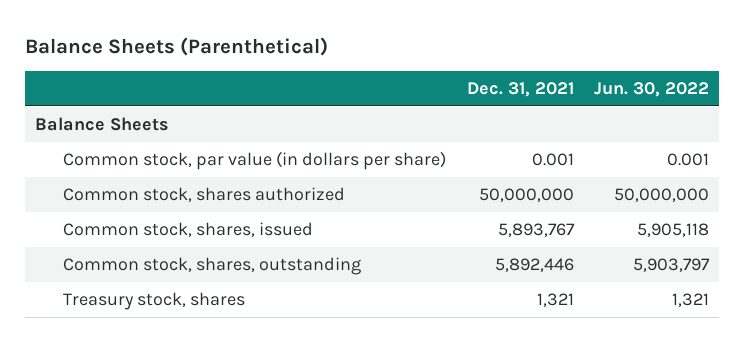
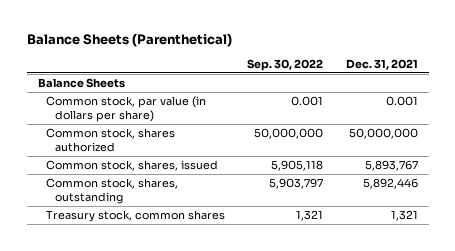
[594,81,710,97] Jun. 30, 2022 -> none
none -> [247,58,324,71] Sep. 30, 2022
[63,292,246,311] Treasury stock, shares -> [46,209,226,222] Treasury stock, common shares

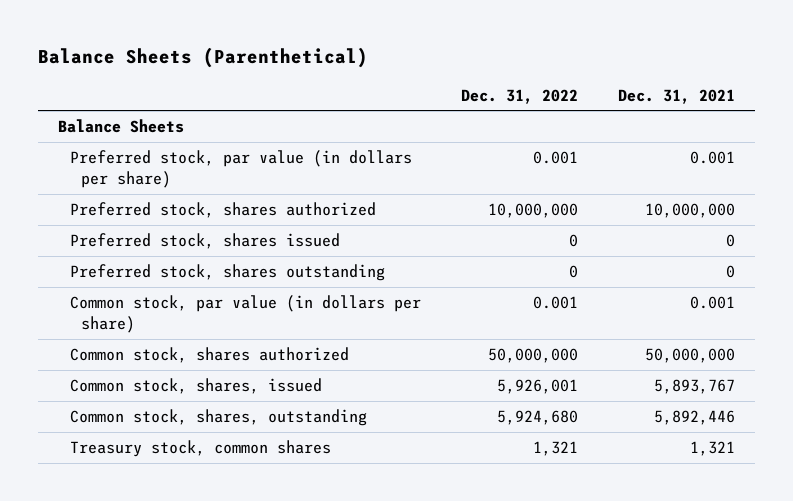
[247,58,324,71] Sep. 30, 2022 -> none
none -> [460,88,578,104] Dec. 31, 2022
none -> [69,150,412,189] Preferred stock, par value (in dollars per share)
none -> [69,202,376,219] Preferred stock, shares authorized
none -> [69,233,340,250] Preferred stock, shares issued
none -> [69,264,385,282] Preferred stock, shares outstanding

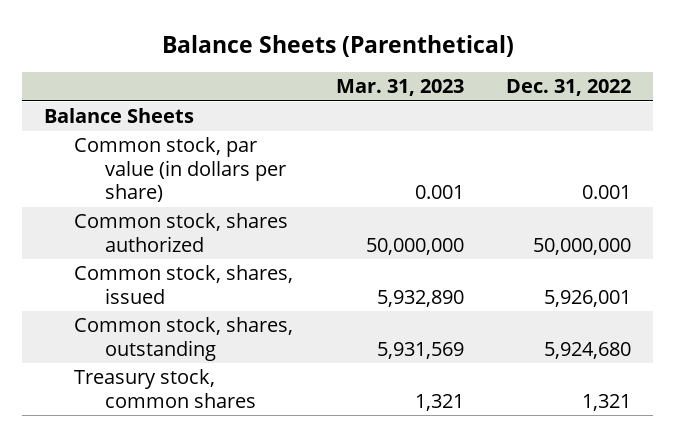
[617,88,735,104] Dec. 31, 2021 -> none
none -> [335,79,464,97] Mar. 31, 2023
[69,150,412,189] Preferred stock, par value (in dollars per share) -> none
[69,202,376,219] Preferred stock, shares authorized -> none
[69,233,340,250] Preferred stock, shares issued -> none
[69,264,385,282] Preferred stock, shares outstanding -> none

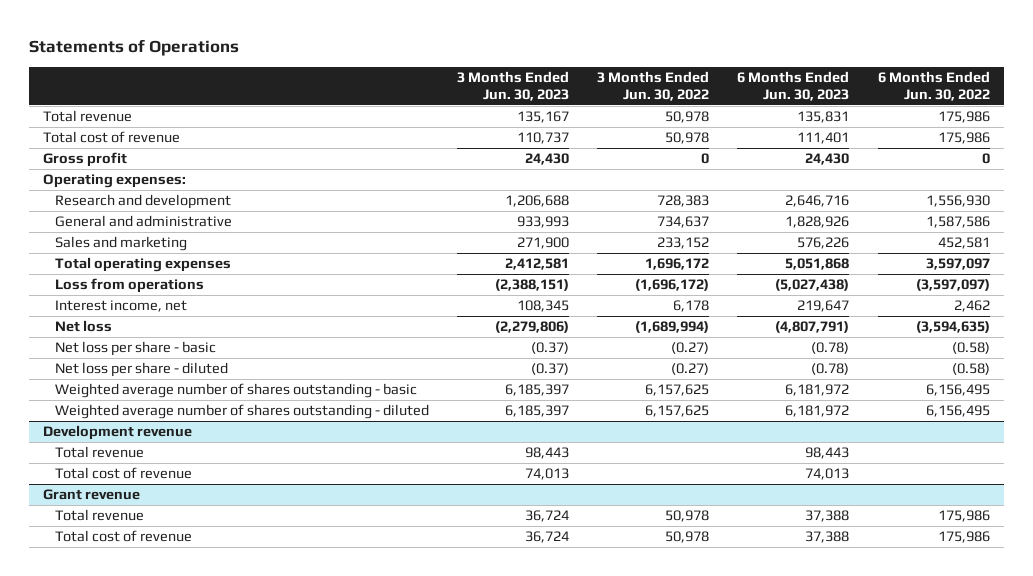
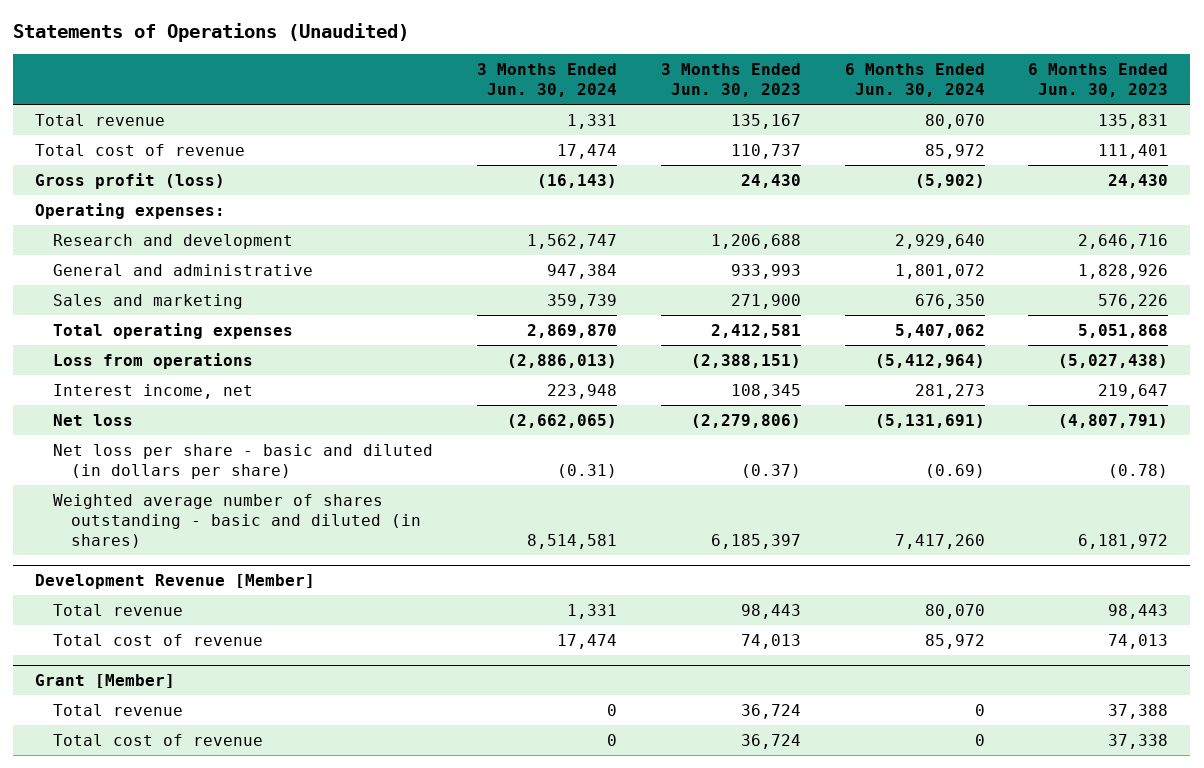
[29,39,240,57] Statements of Operations -> [13,23,410,43] Statements of Operations (Unaudited)
[597,70,710,102] 3 Months Ended Jun. 30, 2022 -> none
[877,70,990,102] 6 Months Ended Jun. 30, 2022 -> none
none -> [476,62,617,97] 3 Months Ended Jun. 30, 2024
none -> [844,62,985,97] 6 Months Ended Jun. 30, 2024
[43,152,128,168] Gross profit -> [35,172,226,189] Gross profit (loss)
[55,362,229,378] Net loss per share - diluted -> none
[55,404,430,420] Weighted average number of shares outstanding - diluted -> none
[55,341,217,357] Net loss per share - basic -> [52,443,433,479] Net loss per share - basic and diluted (in dollars per share)
[55,383,418,399] Weighted average number of shares outstanding - basic -> [52,493,421,548] Weighted average number of shares outstanding - basic and diluted (in shares)
[43,425,193,441] Development revenue -> [35,573,316,589] Development Revenue [Member]
[43,489,141,501] Grant revenue -> [35,673,176,688] Grant [Member]
[805,531,850,544] 37,388 -> [1108,733,1169,749] 37,338

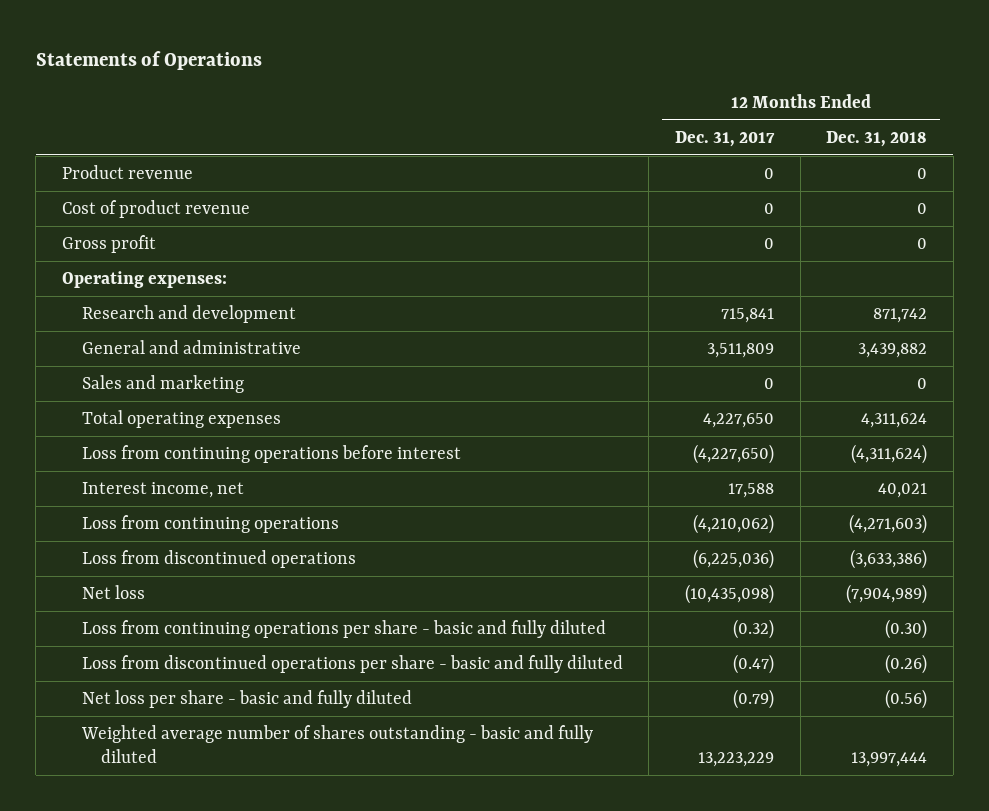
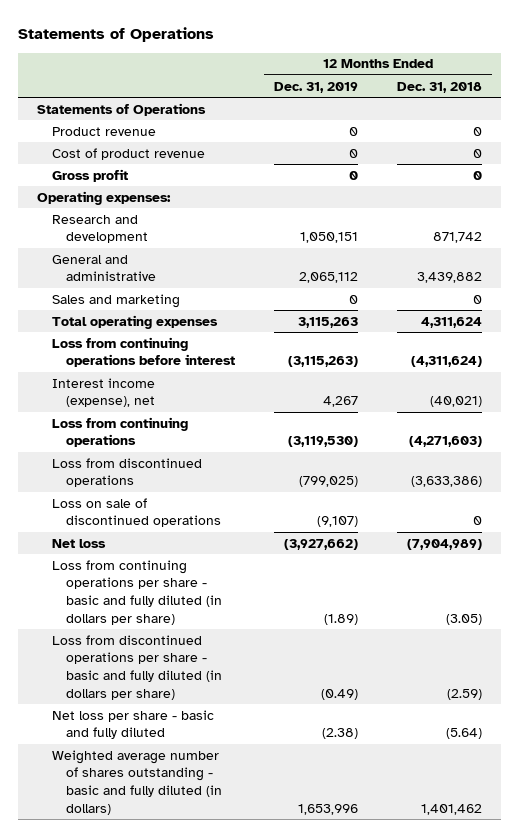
[674,130,775,147] Dec. 31, 2017 -> none
none -> [274,81,359,93] Dec. 31, 2019
none -> [36,102,206,116] Statements of Operations
[81,481,244,498] Interest income, net -> [51,377,156,408] Interest income (expense), net
[878,482,928,498] 40,021 -> [429,396,482,408] (40,021)
none -> [51,497,222,528] Loss on sale of discontinued operations
[81,619,606,638] Loss from continuing operations per share - basic and fully diluted -> [51,559,223,625] Loss from continuing operations per share - basic and fully diluted (in dollars per share)
[885,618,928,639] (0.30) -> [445,613,482,625] (3.05)
[81,654,623,673] Loss from discontinued operations per share - basic and fully diluted -> [51,634,223,700] Loss from discontinued operations per share - basic and fully diluted (in dollars per share)
[885,653,928,674] (0.26) -> [446,688,482,700] (2.59)
[885,688,928,709] (0.56) -> [445,728,482,740] (5.64)
[80,724,593,763] Weighted average number of shares outstanding - basic and fully diluted -> [51,749,223,815] Weighted average number of shares outstanding - basic and fully diluted (in dollars)
[851,751,928,767] 13,997,444 -> [420,803,482,815] 1,401,462

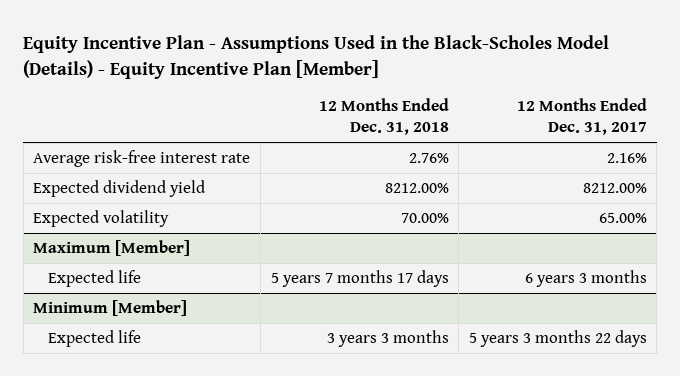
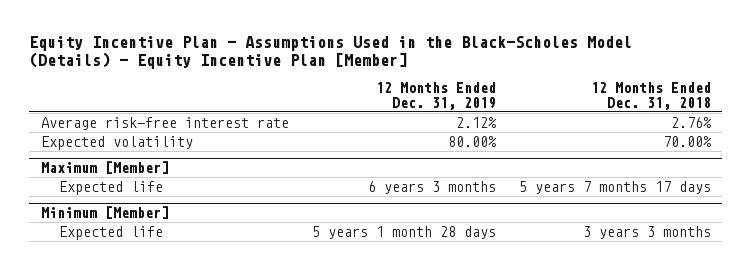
[516,98,647,136] 12 Months Ended Dec. 31, 2017 -> none
none -> [375,81,496,110] 12 Months Ended Dec. 31, 2019
[33,179,206,197] Expected dividend yield -> none

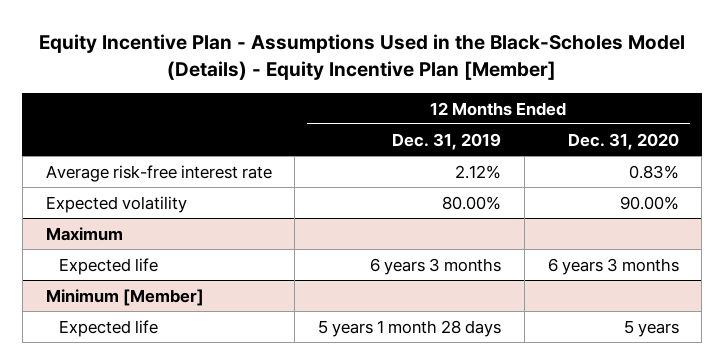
[590,81,711,110] 12 Months Ended Dec. 31, 2018 -> none
none -> [567,132,679,150] Dec. 31, 2020
[40,161,169,175] Maximum [Member] -> [45,226,123,241] Maximum

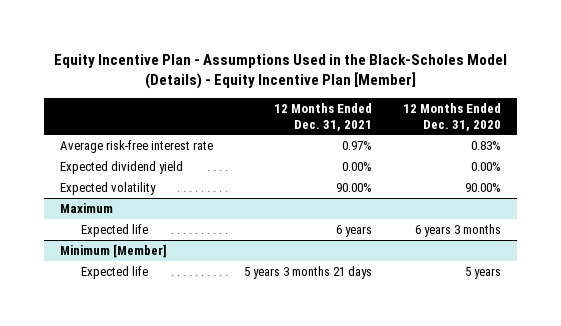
[392,132,502,150] Dec. 31, 2019 -> none
none -> [274,103,373,131] 12 Months Ended Dec. 31, 2021
none -> [59,160,183,174] Expected dividend yield

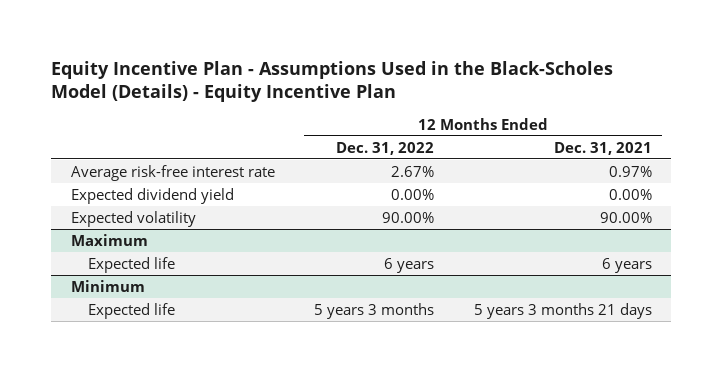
[53,53,507,90] Equity Incentive Plan - Assumptions Used in the Black-Scholes Model (Details) - Equity Incentive Plan [Member] -> [51,60,614,102] Equity Incentive Plan - Assumptions Used in the Black-Scholes Model (Details) - Equity Incentive Plan
[403,103,502,131] 12 Months Ended Dec. 31, 2020 -> none
none -> [336,141,435,155] Dec. 31, 2022
[59,243,167,258] Minimum [Member] -> [70,279,145,292] Minimum

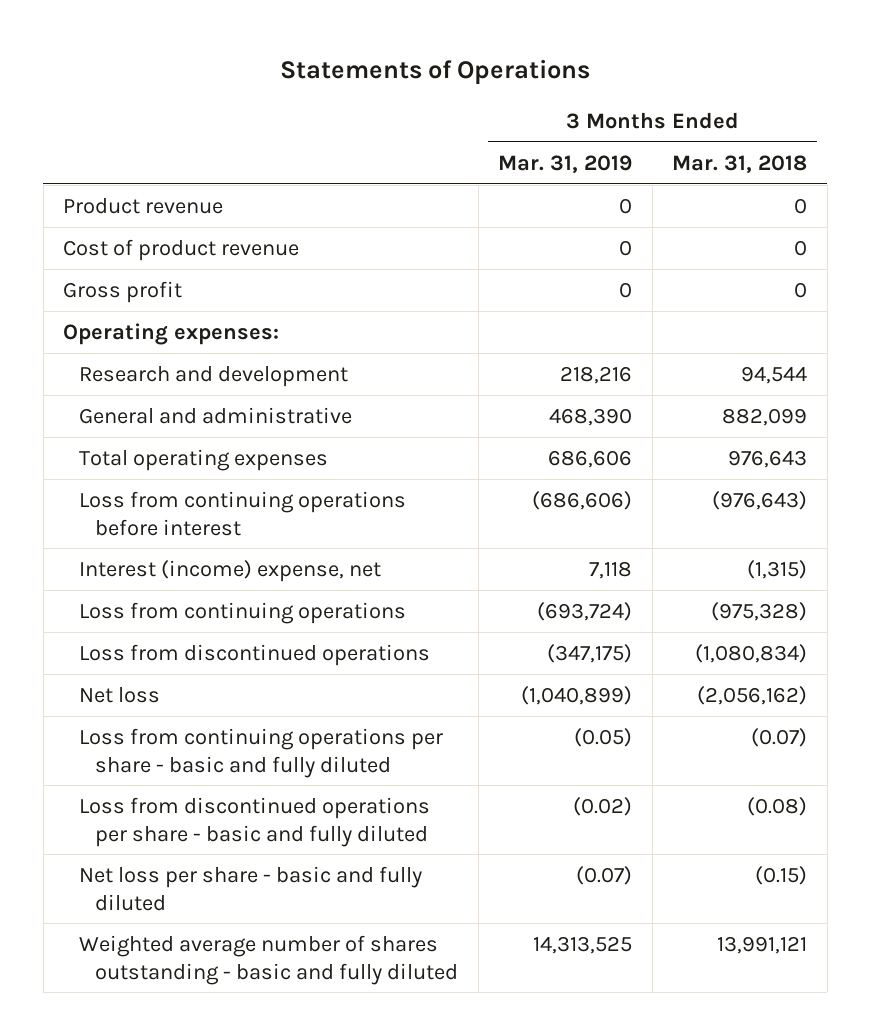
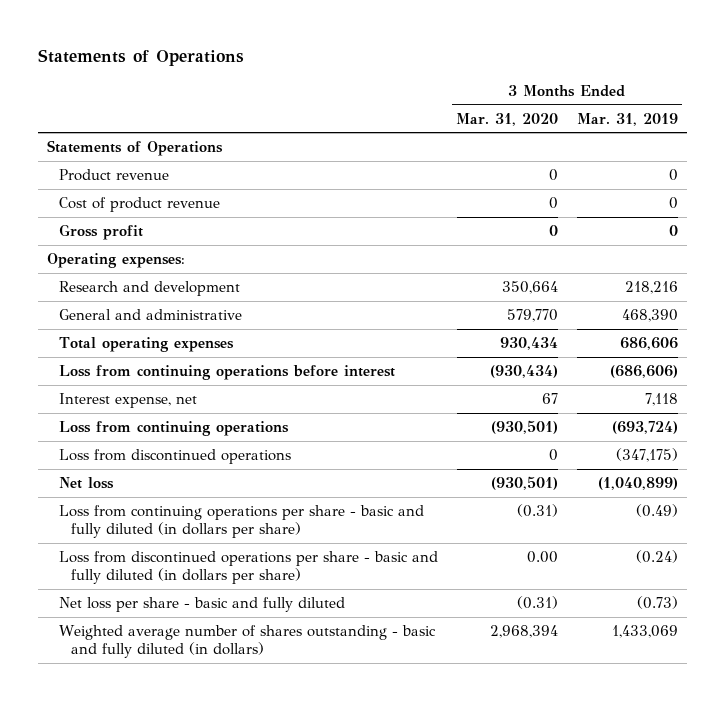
[672,154,808,173] Mar. 31, 2018 -> none
none -> [456,112,559,126] Mar. 31, 2020
none -> [47,140,224,157] Statements of Operations
[79,559,382,582] Interest (income) expense, net -> [59,393,198,409] Interest expense, net
[79,727,444,778] Loss from continuing operations per share - basic and fully diluted -> [59,505,425,539] Loss from continuing operations per share - basic and fully diluted (in dollars per share)
[574,727,633,747] (0.05) -> [635,504,678,518] (0.49)
[79,796,431,847] Loss from discontinued operations per share - basic and fully diluted -> [59,551,439,585] Loss from discontinued operations per share - basic and fully diluted (in dollars per share)
[573,796,633,816] (0.02) -> [635,550,678,564] (0.24)
[576,865,633,885] (0.07) -> [636,596,678,610] (0.73)
[79,934,459,985] Weighted average number of shares outstanding - basic and fully diluted -> [59,625,437,659] Weighted average number of shares outstanding - basic and fully diluted (in dollars)
[533,935,633,954] 14,313,525 -> [611,625,678,639] 1,433,069

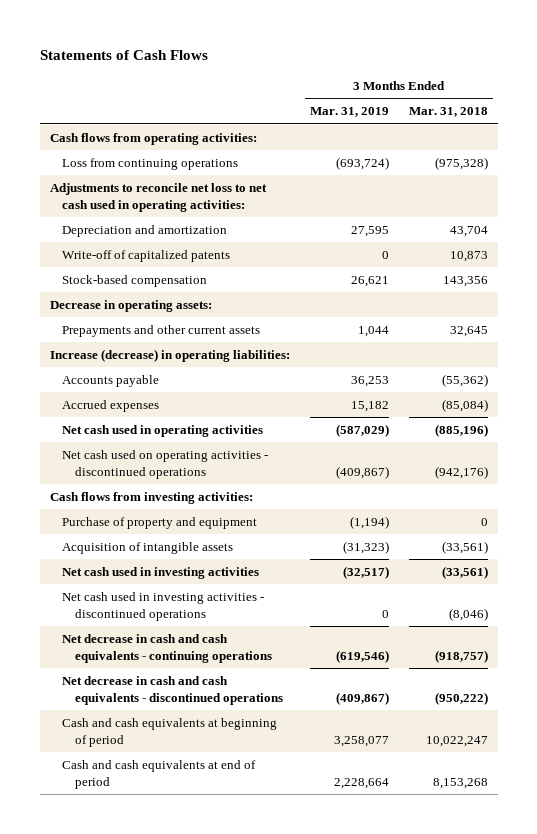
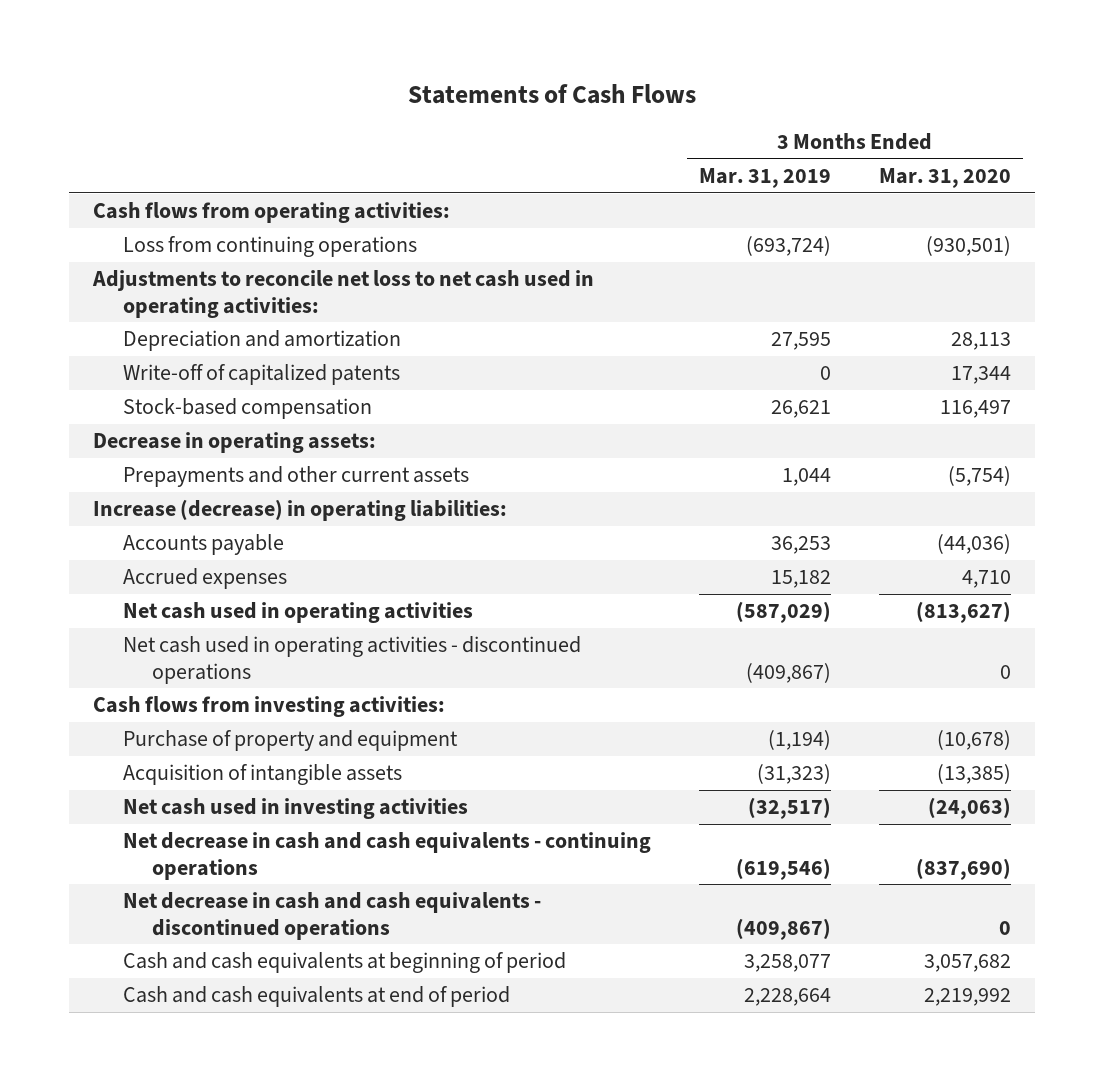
[408,107,488,118] Mar. 31, 2018 -> none
none -> [879,168,1012,189] Mar. 31, 2020
[62,449,269,479] Net cash used on operating activities - discontinued operations -> [122,636,581,684] Net cash used in operating activities - discontinued operations
[62,591,265,621] Net cash used in investing activities - discontinued operations -> none

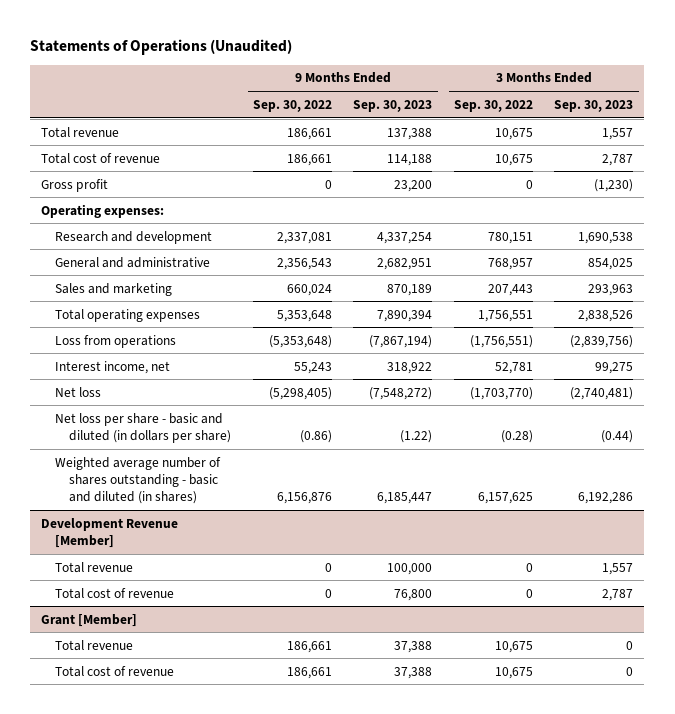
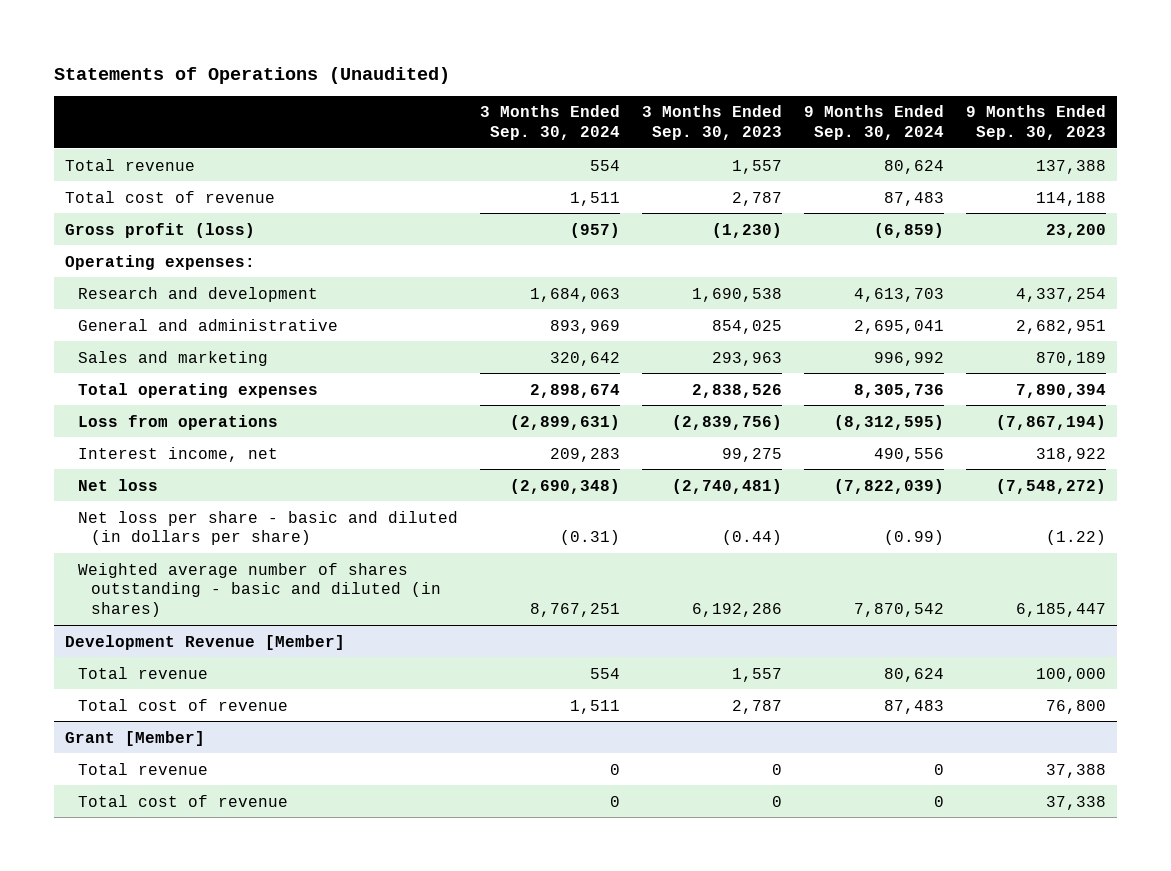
[252,99,332,112] Sep. 30, 2022 -> none
[453,99,533,112] Sep. 30, 2022 -> none
none -> [480,105,621,140] 3 Months Ended Sep. 30, 2024
none -> [804,105,945,140] 9 Months Ended Sep. 30, 2024
[41,178,109,192] Gross profit -> [65,222,256,238] Gross profit (loss)
[394,666,433,679] 37,388 -> [1046,795,1107,810] 37,338

